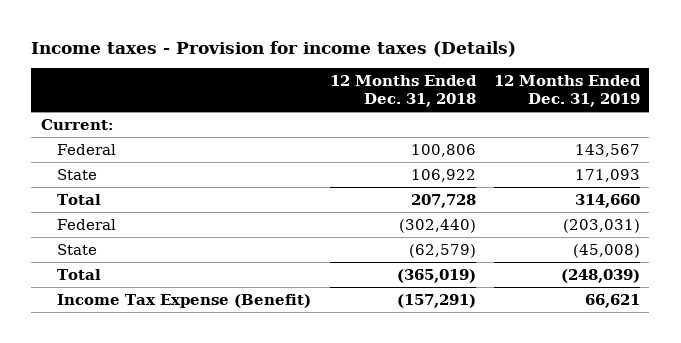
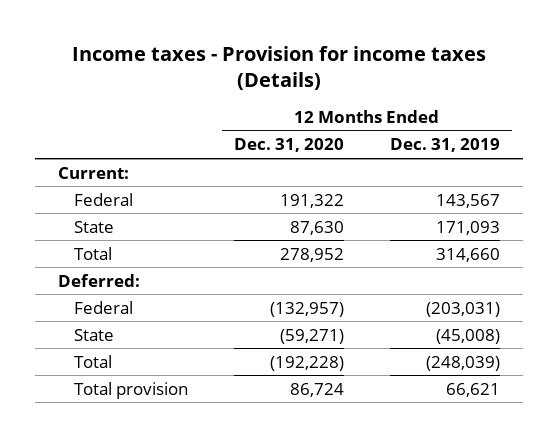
[329,75,477,108] 12 Months Ended Dec. 31, 2018 -> none
none -> [233,138,344,153] Dec. 31, 2020
none -> [57,273,140,287] Deferred:
[57,293,312,308] Income Tax Expense (Benefit) -> [73,381,188,399] Total provision

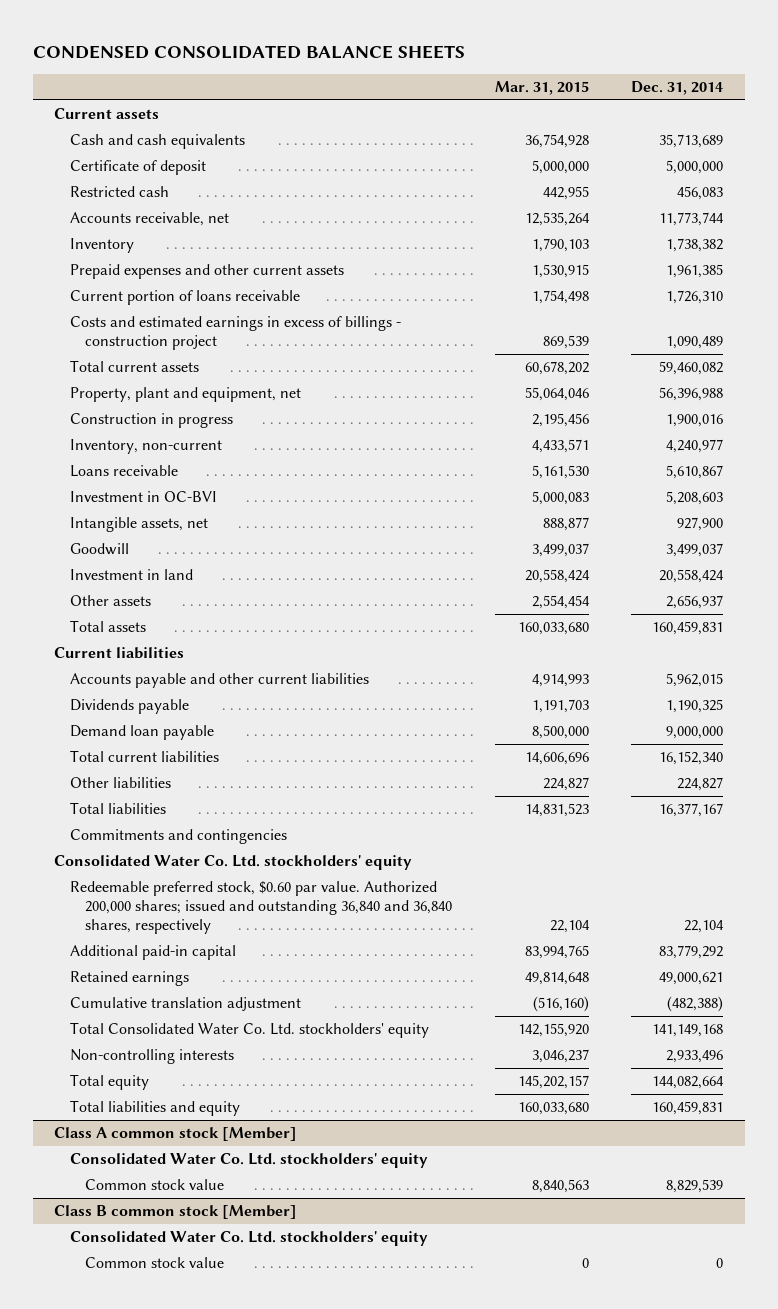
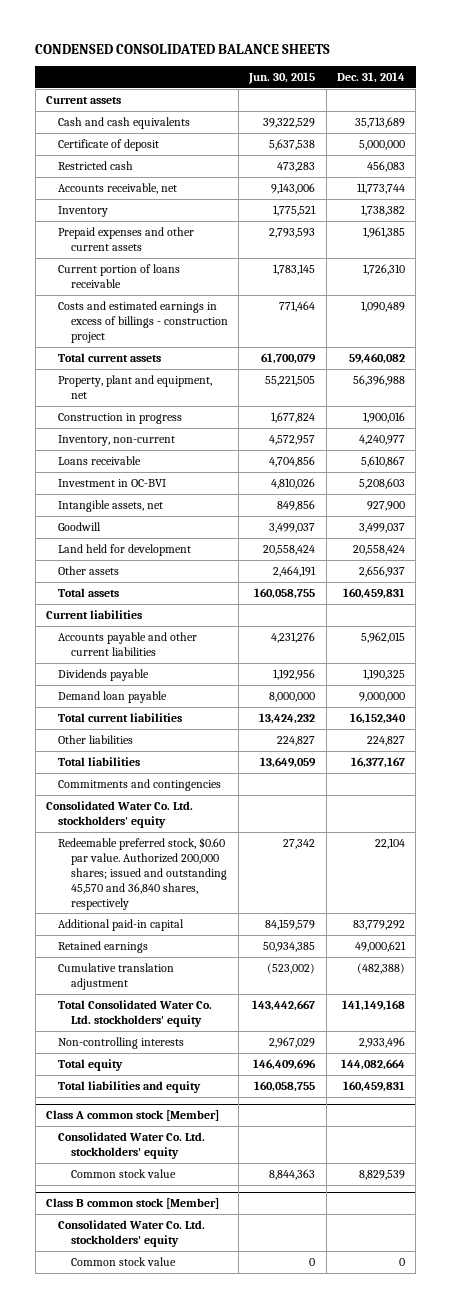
[494,80,589,95] Mar. 31, 2015 -> none
none -> [248,72,316,85] Jun. 30, 2015
[69,569,193,581] Investment in land -> [58,543,192,556] Land held for development
[69,881,453,934] Redeemable preferred stock, $0.60 par value. Authorized 200,000 shares; issued and outstanding 36,840 and 36,840 shares, respectively -> [58,836,227,910] Redeemable preferred stock, $0.60 par value. Authorized 200,000 shares; issued and outstanding 45,570 and 36,840 shares, respectively

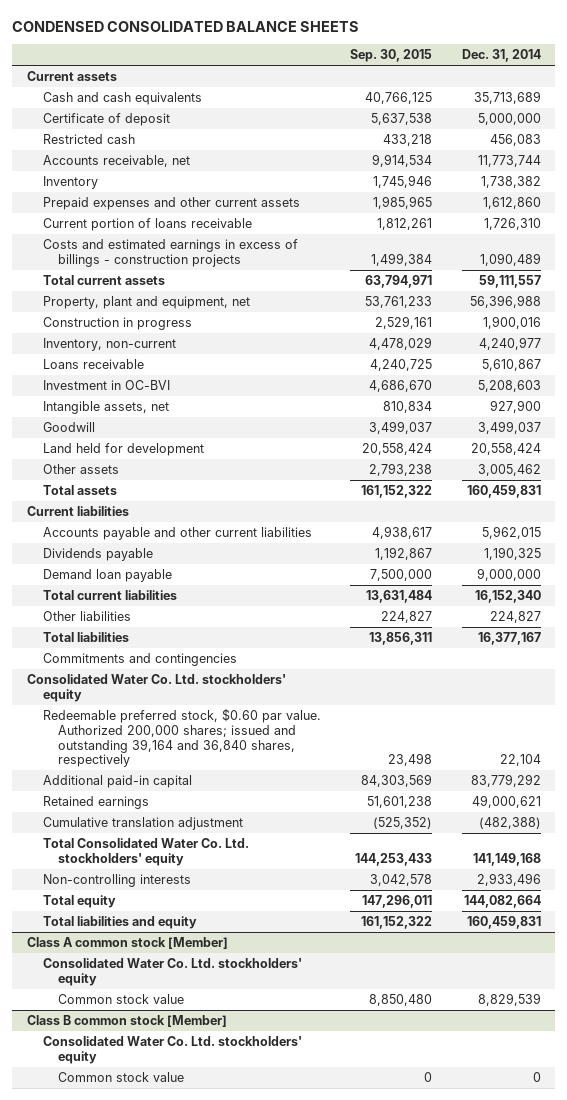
[248,72,316,85] Jun. 30, 2015 -> none
none -> [350,49,433,63] Sep. 30, 2015
[363,226,406,238] 1,961,385 -> [482,196,541,209] 1,612,860
[58,300,228,343] Costs and estimated earnings in excess of billings - construction project -> [42,238,298,267] Costs and estimated earnings in excess of billings - construction projects
[349,352,406,364] 59,460,082 -> [478,274,541,288] 59,111,557
[359,565,406,577] 2,656,937 -> [477,463,541,476] 3,005,462
[58,836,227,910] Redeemable preferred stock, $0.60 par value. Authorized 200,000 shares; issued and outstanding 45,570 and 36,840 shares, respectively -> [42,707,321,768] Redeemable preferred stock, $0.60 par value. Authorized 200,000 shares; issued and outstanding 39,164 and 36,840 shares, respectively

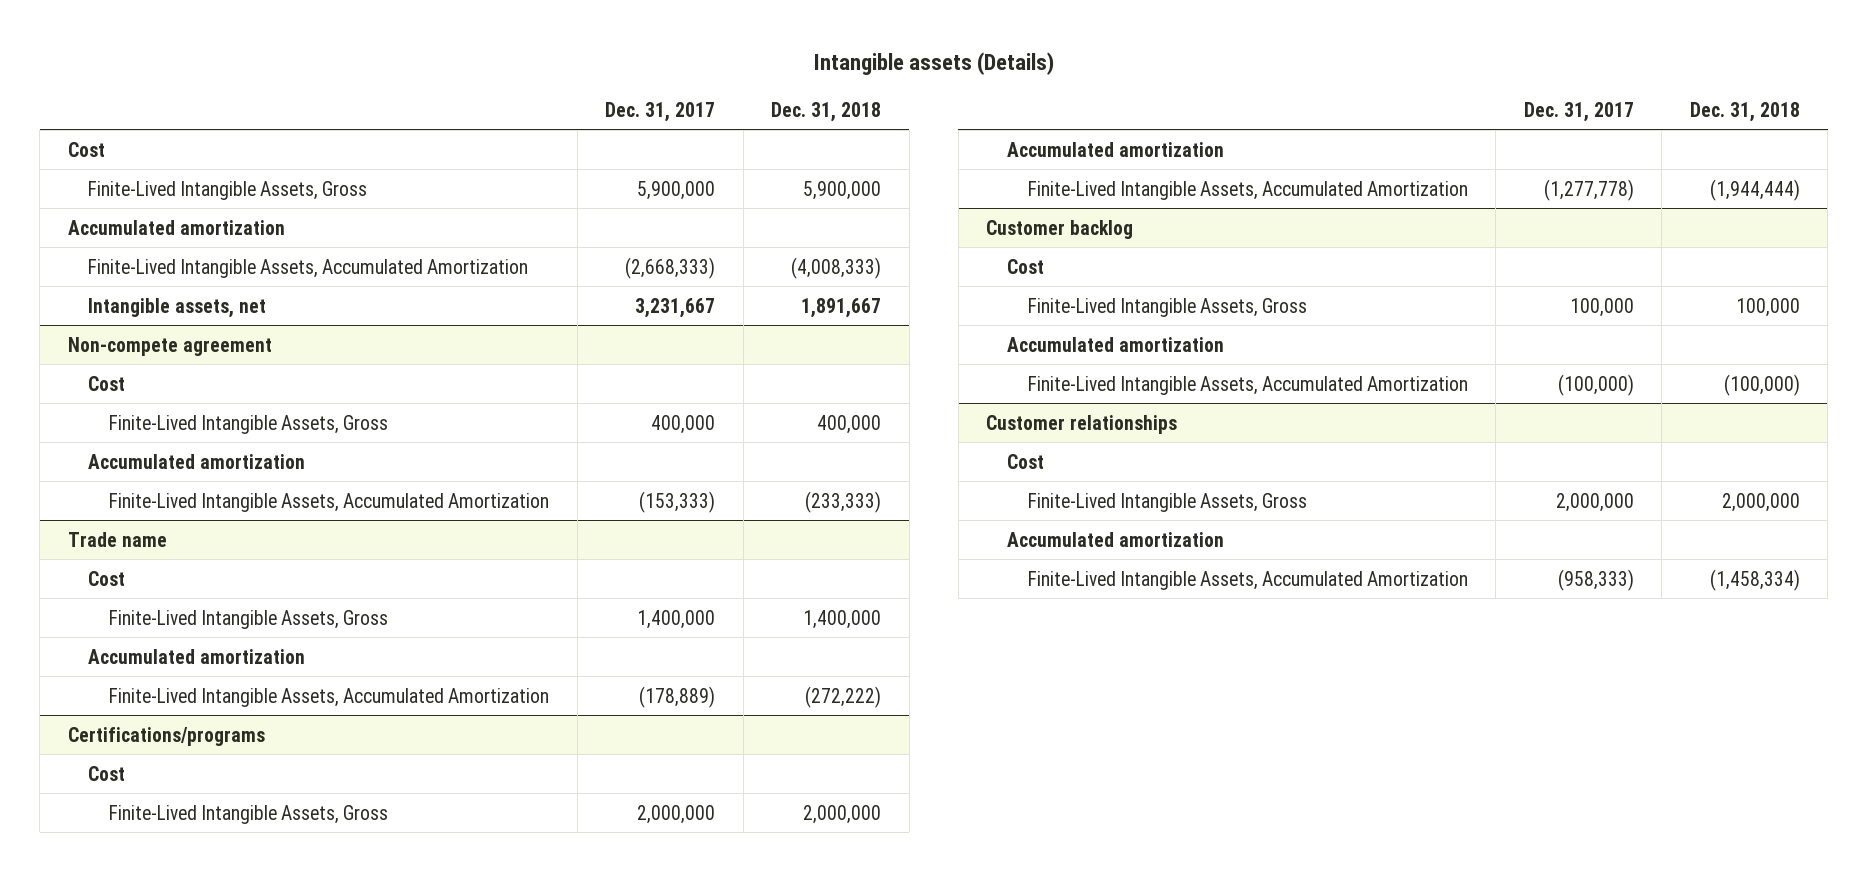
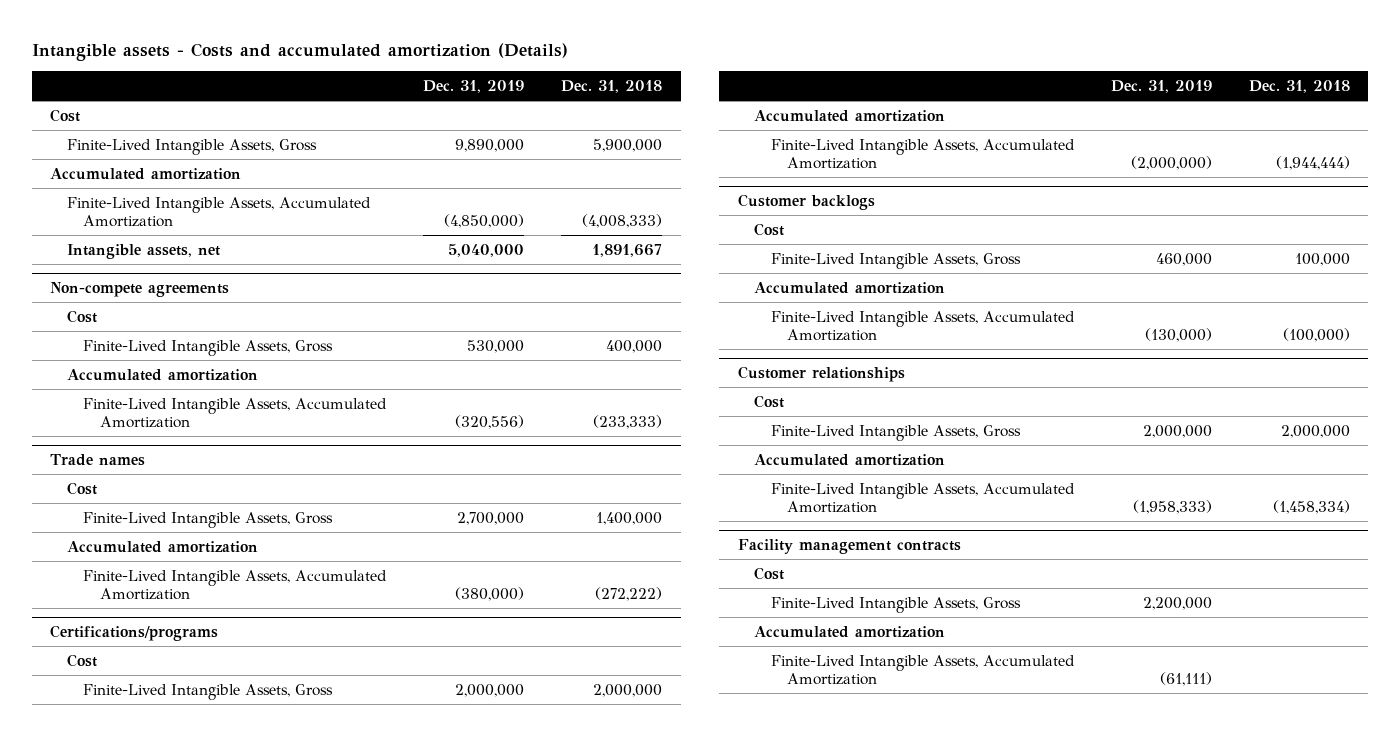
[813,52,1054,76] Intangible assets (Details) -> [31,42,568,61] Intangible assets - Costs and accumulated amortization (Details)
[605,101,716,122] Dec. 31, 2017 -> none
none -> [423,80,525,94] Dec. 31, 2019
[67,336,272,356] Non-compete agreement -> [50,281,230,297] Non-compete agreements
[67,531,167,547] Trade name -> [50,453,146,466] Trade names
[986,219,1134,239] Customer backlog -> [737,193,875,210] Customer backlogs
none -> [737,538,961,554] Facility management contracts
none -> [754,566,785,580] Cost
none -> [770,596,1021,613] Finite-Lived Intangible Assets, Gross
none -> [754,625,946,638] Accumulated amortization
none -> [770,654,1075,685] Finite-Lived Intangible Assets, Accumulated Amortization

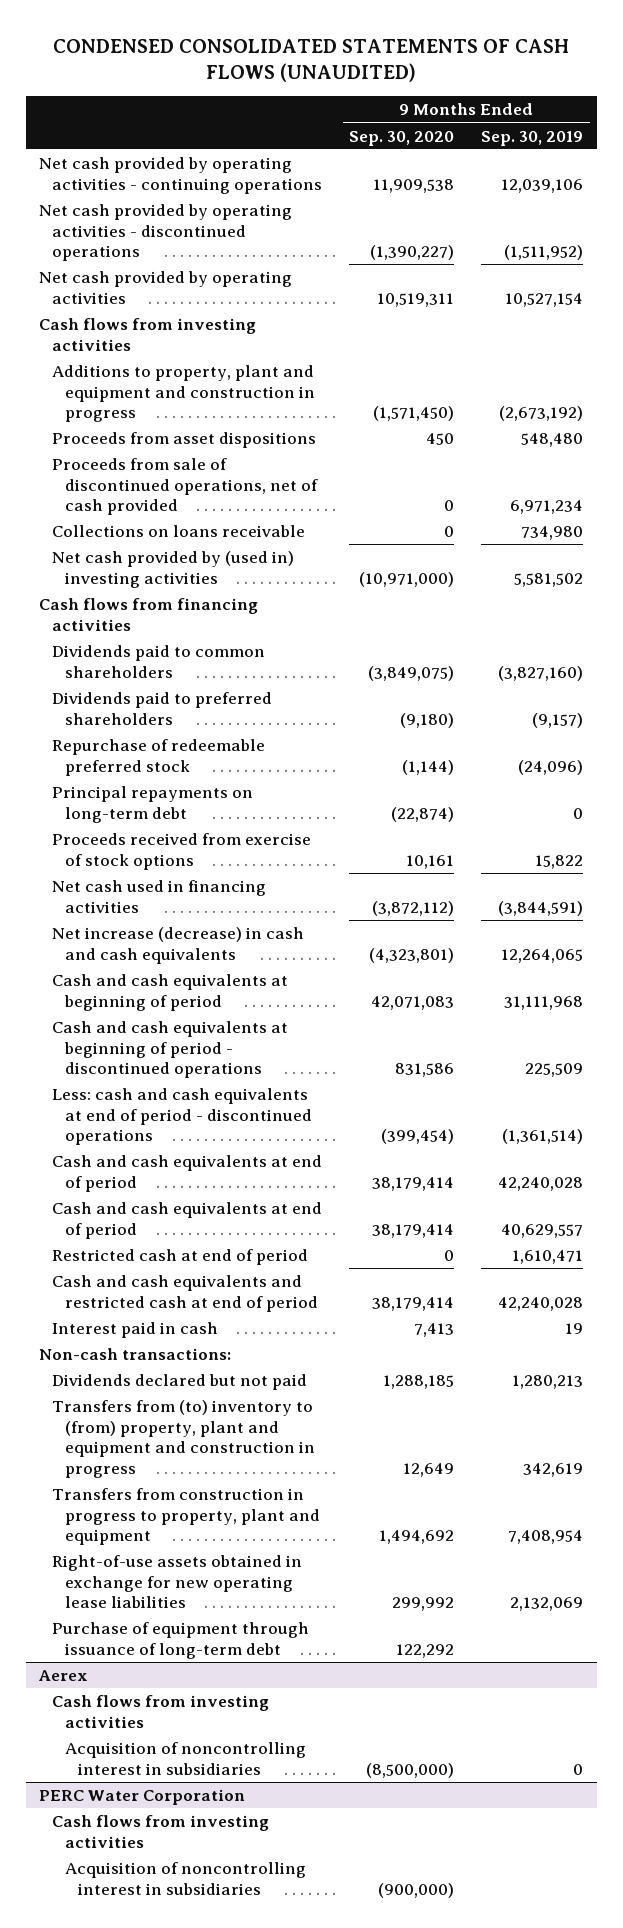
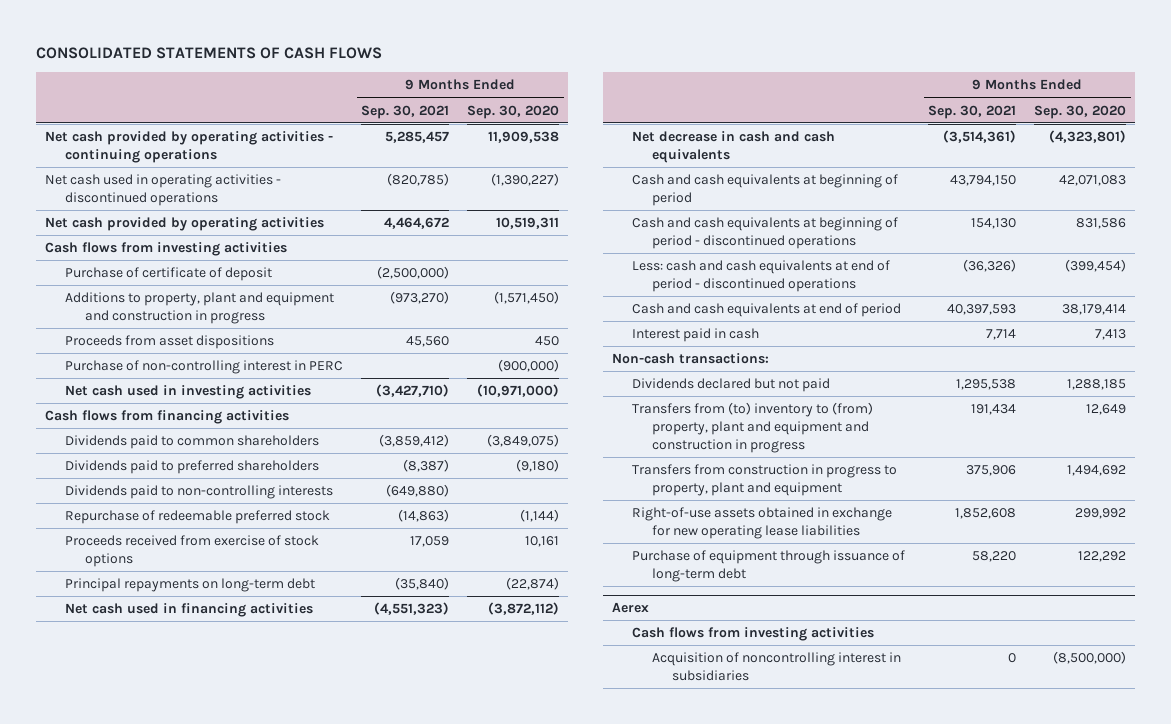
[53,38,570,83] CONDENSED CONSOLIDATED STATEMENTS OF CASH FLOWS (UNAUDITED) -> [36,46,383,59] CONSOLIDATED STATEMENTS OF CASH FLOWS
[481,130,584,146] Sep. 30, 2019 -> none
none -> [361,104,450,119] Sep. 30, 2021
[39,204,293,262] Net cash provided by operating activities - discontinued operations -> [45,174,282,207] Net cash used in operating activities - discontinued operations
none -> [65,267,273,282] Purchase of certificate of deposit
[52,458,319,516] Proceeds from sale of discontinued operations, net of cash provided -> none
[52,525,306,538] Collections on loans receivable -> none
none -> [65,360,344,375] Purchase of non-controlling interest in PERC
[52,551,295,588] Net cash provided by (used in) investing activities -> [65,385,312,400] Net cash used in investing activities
none -> [65,485,334,500] Dividends paid to non-controlling interests
[52,786,254,823] Principal repayments on long-term debt -> [65,578,316,593] Principal repayments on long-term debt
[52,927,305,964] Net increase (decrease) in cash and cash equivalents -> [632,131,836,164] Net decrease in cash and cash equivalents
[52,1202,323,1239] Cash and cash equivalents at end of period -> none
[52,1249,309,1266] Restricted cash at end of period -> none
[52,1275,319,1312] Cash and cash equivalents and restricted cash at end of period -> none
[39,1789,246,1806] PERC Water Corporation -> none
[52,1815,270,1848] Cash flows from investing activities -> none
[65,1862,307,1895] Acquisition of noncontrolling interest in subsidiaries -> none

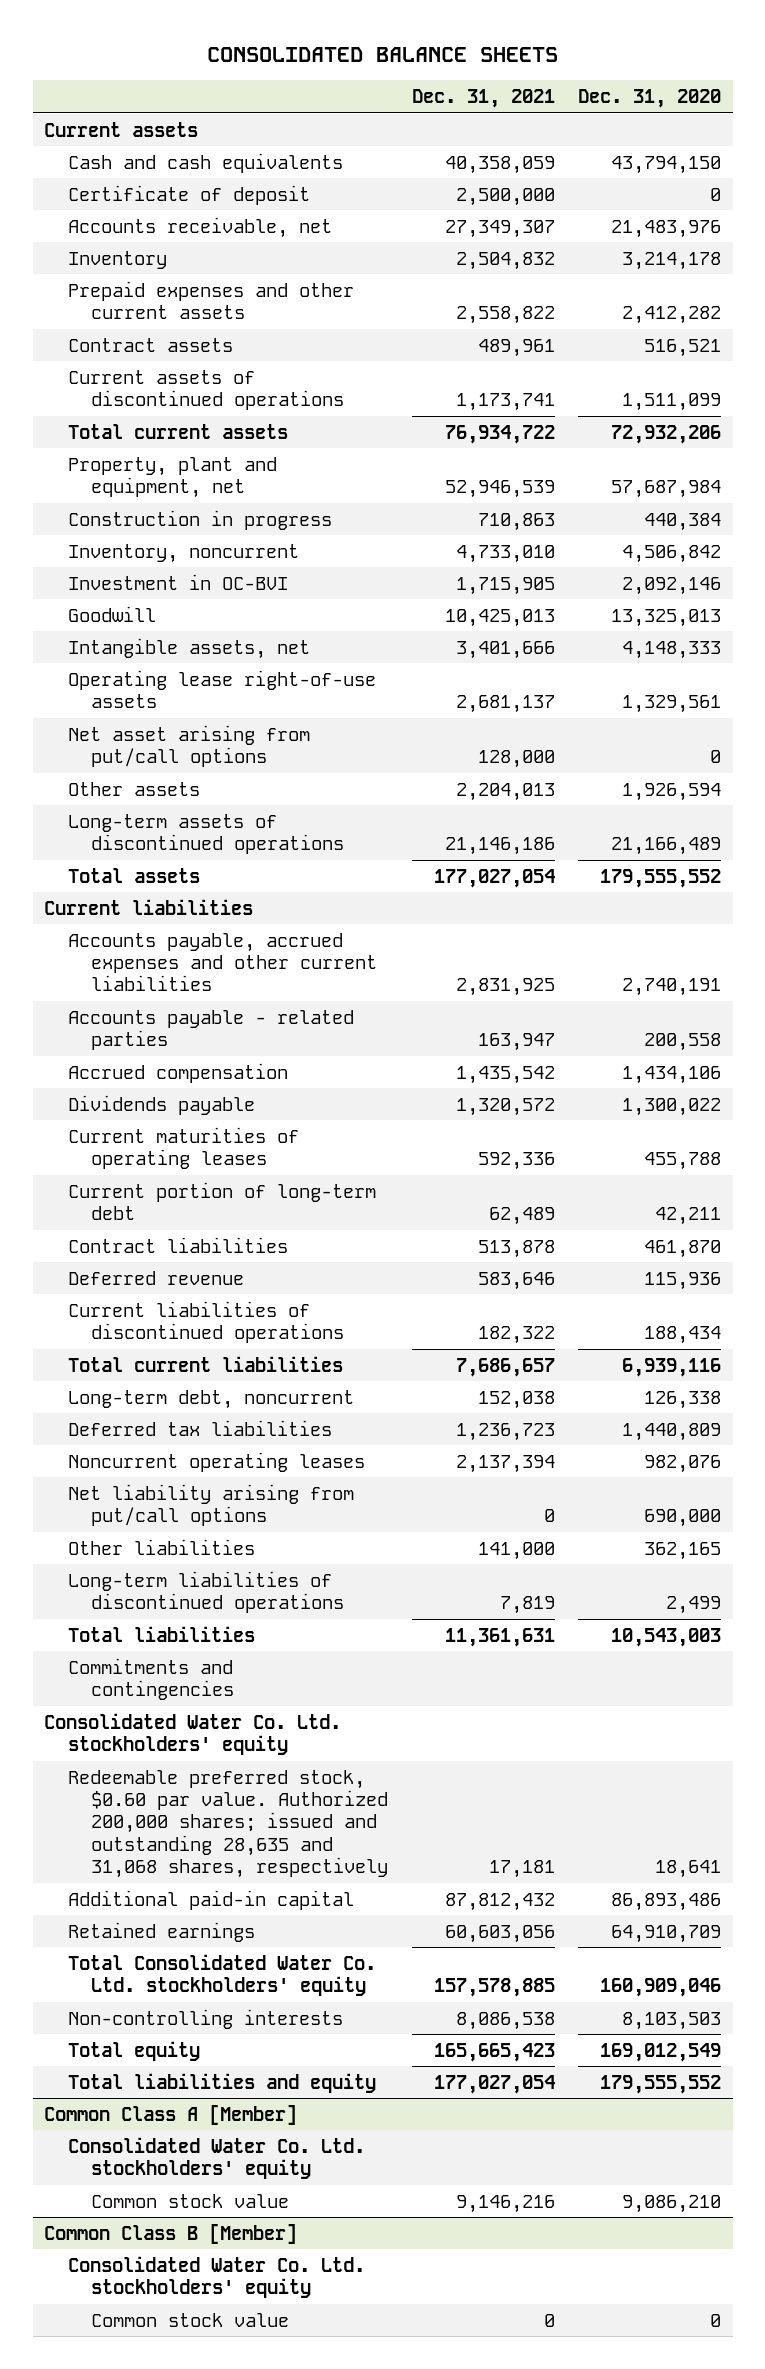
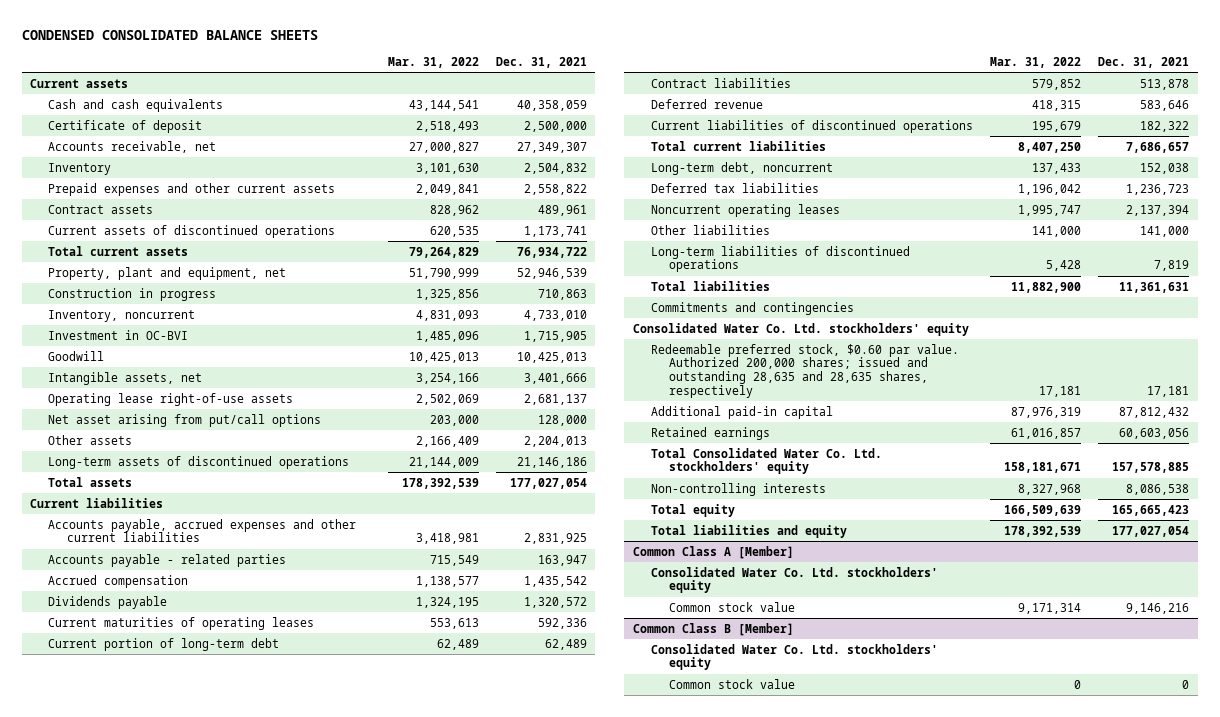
[206,46,558,62] CONSOLIDATED BALANCE SHEETS -> [21,29,318,40] CONDENSED CONSOLIDATED BALANCE SHEETS
[578,89,722,109] Dec. 31, 2020 -> none
none -> [387,56,479,68] Mar. 31, 2022
[67,1483,354,1527] Net liability arising from put/call options -> none
[67,1769,388,1879] Redeemable preferred stock, $0.60 par value. Authorized 200,000 shares; issued and outstanding 28,635 and 31,068 shares, respectively -> [650,343,959,399] Redeemable preferred stock, $0.60 par value. Authorized 200,000 shares; issued and outstanding 28,635 and 28,635 shares, respectively

